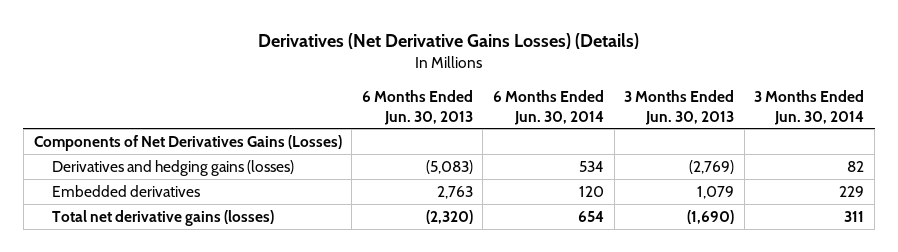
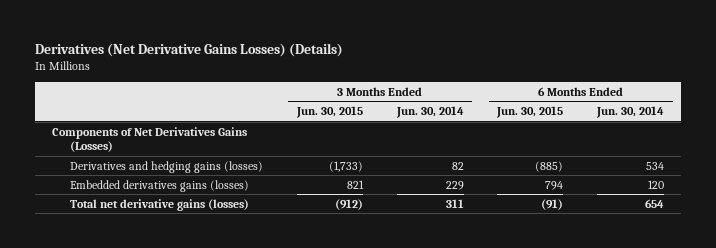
[361,89,473,125] 6 Months Ended Jun. 30, 2013 -> none
[624,89,735,125] 3 Months Ended Jun. 30, 2013 -> none
none -> [295,106,363,119] Jun. 30, 2015
none -> [496,106,564,119] Jun. 30, 2015
[52,184,201,197] Embedded derivatives -> [70,179,250,192] Embedded derivatives gains (losses)

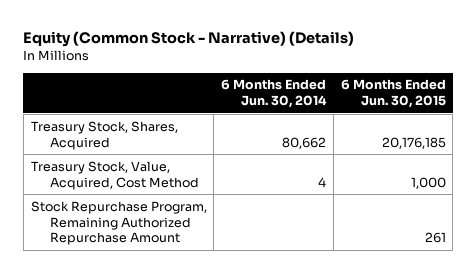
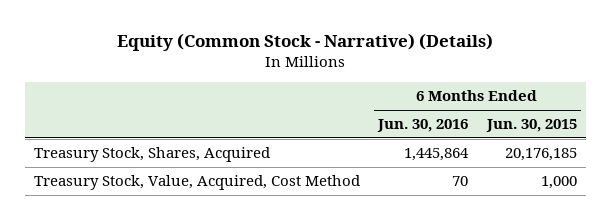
[221,79,328,109] 6 Months Ended Jun. 30, 2014 -> none
none -> [377,119,469,133] Jun. 30, 2016
[30,200,207,246] Stock Repurchase Program, Remaining Authorized Repurchase Amount -> none

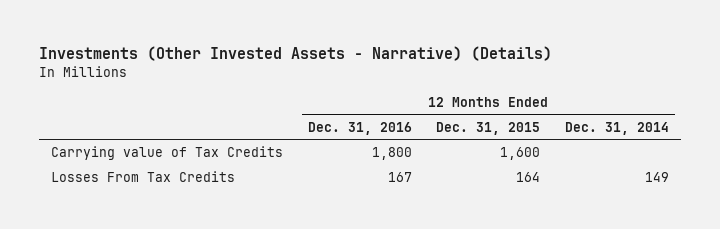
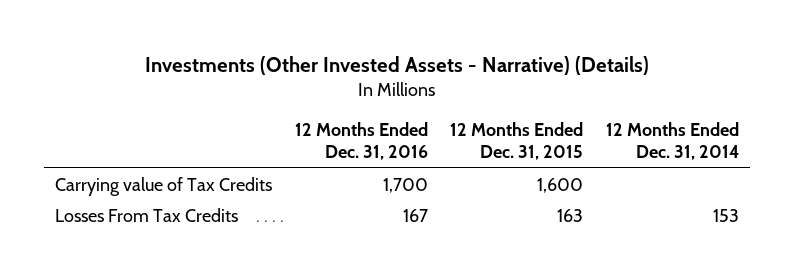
[371,147,412,161] 1,800 -> [382,177,428,193] 1,700
[516,172,541,183] 164 -> [557,208,584,222] 163
[644,172,669,183] 149 -> [713,208,740,222] 153

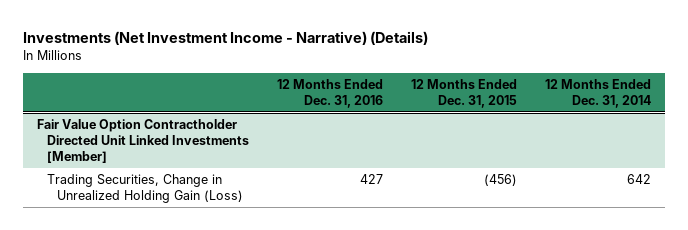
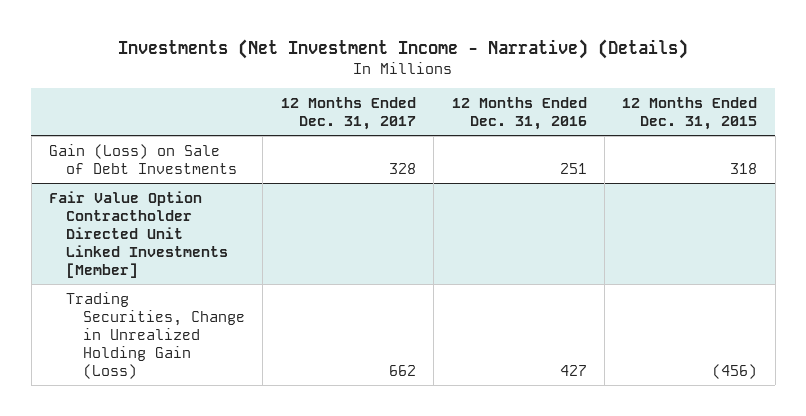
[544,79,651,108] 12 Months Ended Dec. 31, 2014 -> none
none -> [280,96,416,130] 12 Months Ended Dec. 31, 2017
none -> [49,143,238,174] Gain (Loss) on Sale of Debt Investments

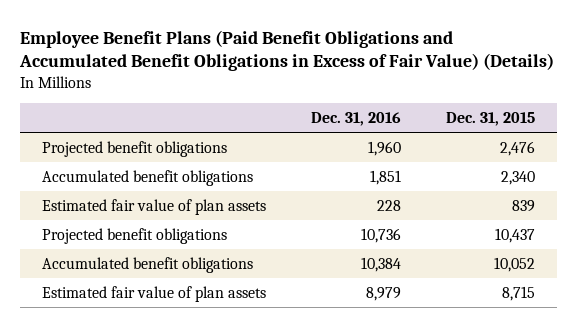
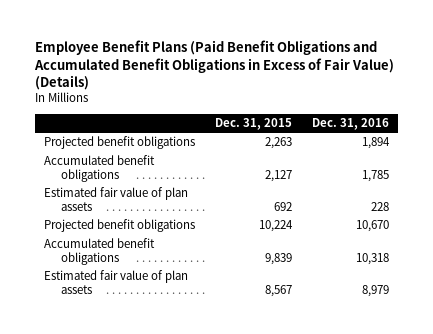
[368,140,402,156] 1,960 -> [361,137,390,150] 1,894
[499,140,535,156] 2,476 -> [265,137,293,150] 2,263
[370,169,402,185] 1,851 -> [361,169,389,182] 1,785
[500,170,535,185] 2,340 -> [265,169,293,182] 2,127
[511,199,535,212] 839 -> [274,201,293,211] 692
[361,227,402,243] 10,736 -> [355,220,389,233] 10,670
[494,227,535,243] 10,437 -> [259,220,294,233] 10,224
[361,256,402,272] 10,384 -> [355,252,389,265] 10,318
[493,256,535,272] 10,052 -> [265,252,293,265] 9,839
[501,285,535,301] 8,715 -> [265,284,293,297] 8,567

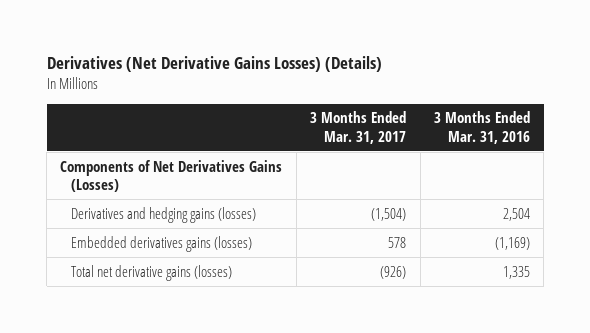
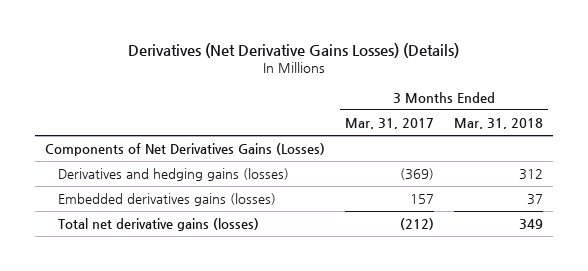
[433,111,530,144] 3 Months Ended Mar. 31, 2016 -> none
none -> [453,117,543,129] Mar. 31, 2018
[371,207,407,221] (1,504) -> [400,168,435,181] (369)
[388,236,407,248] 578 -> [410,194,435,205] 157
[380,265,407,279] (926) -> [400,218,435,231] (212)

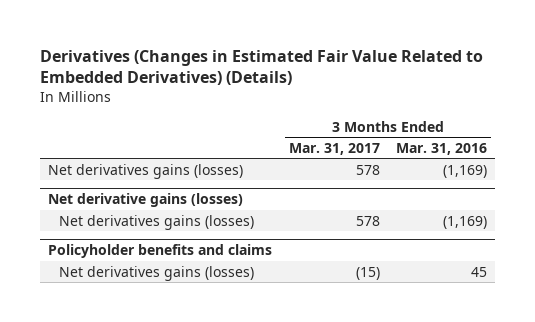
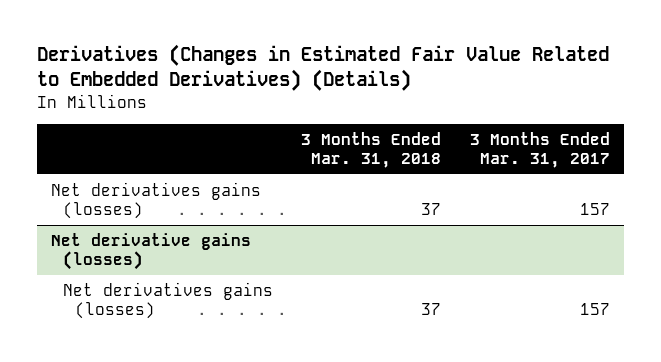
[396,142,488,155] Mar. 31, 2016 -> none
none -> [301,132,442,168] 3 Months Ended Mar. 31, 2018
[355,164,380,175] 578 -> [579,202,610,215] 157
[48,244,273,259] Policyholder benefits and claims -> none
[59,265,255,281] Net derivatives gains (losses) -> none
[355,215,380,226] 578 -> [579,302,610,315] 157

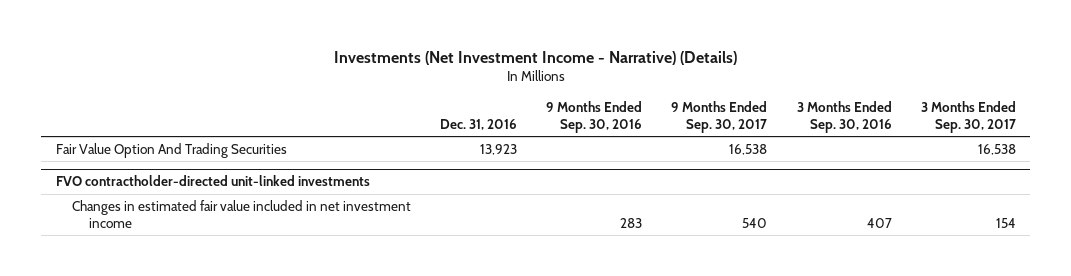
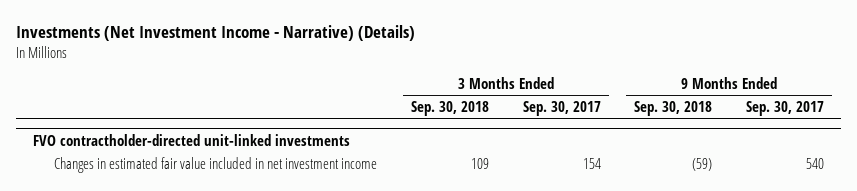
[440,118,518,130] Dec. 31, 2016 -> none
[546,100,643,133] 9 Months Ended Sep. 30, 2016 -> none
[796,100,892,133] 3 Months Ended Sep. 30, 2016 -> none
none -> [410,101,489,117] Sep. 30, 2018
none -> [634,101,713,117] Sep. 30, 2018
[55,142,287,158] Fair Value Option And Trading Securities -> none

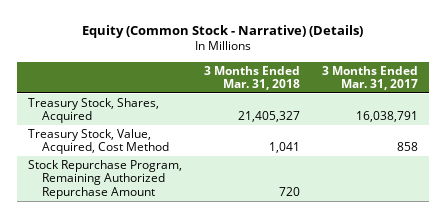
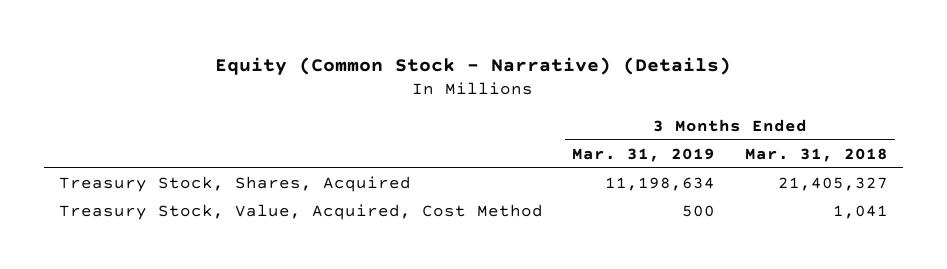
[321,65,418,91] 3 Months Ended Mar. 31, 2017 -> none
none -> [572,147,716,162] Mar. 31, 2019
[28,159,183,199] Stock Repurchase Program, Remaining Authorized Repurchase Amount -> none

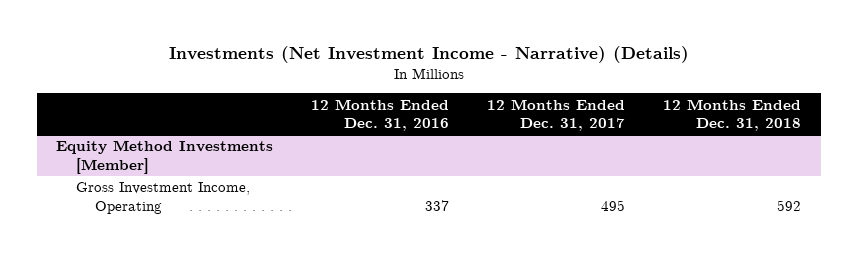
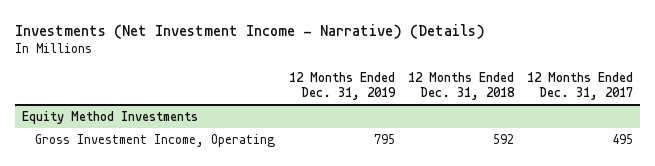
[311,98,450,131] 12 Months Ended Dec. 31, 2016 -> none
none -> [288,72,396,101] 12 Months Ended Dec. 31, 2019
[56,140,274,174] Equity Method Investments [Member] -> [21,110,198,124] Equity Method Investments

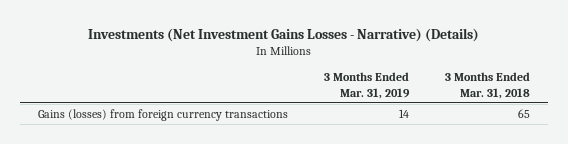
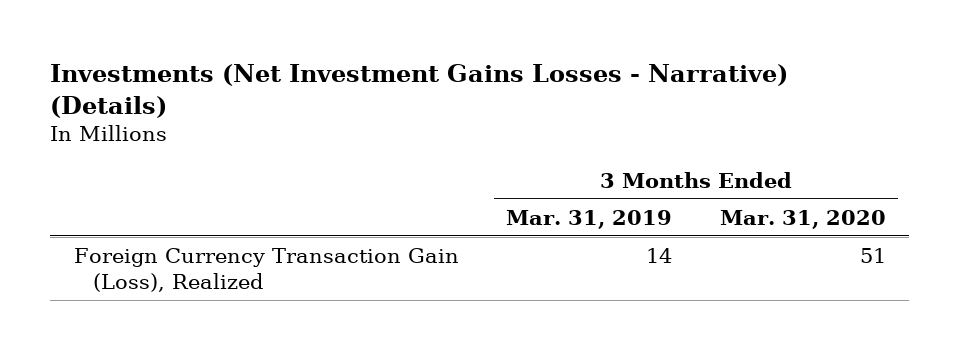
[444,72,530,99] 3 Months Ended Mar. 31, 2018 -> none
none -> [719,209,886,229] Mar. 31, 2020
[38,109,289,122] Gains (losses) from foreign currency transactions -> [73,247,459,292] Foreign Currency Transaction Gain (Loss), Realized

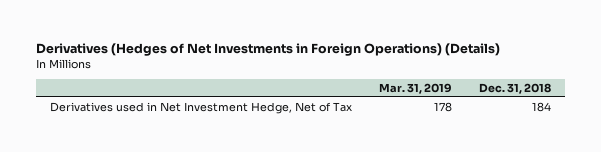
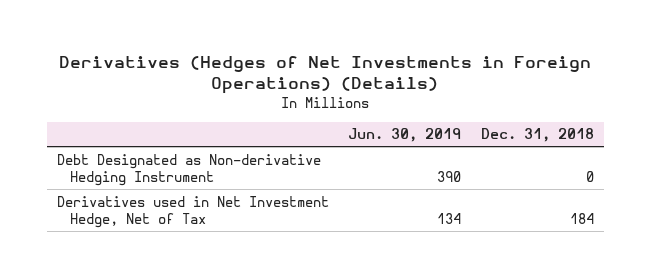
[379,82,453,94] Mar. 31, 2019 -> none
none -> [348,128,462,143] Jun. 30, 2019
none -> [56,153,321,187] Debt Designated as Non-derivative Hedging Instrument

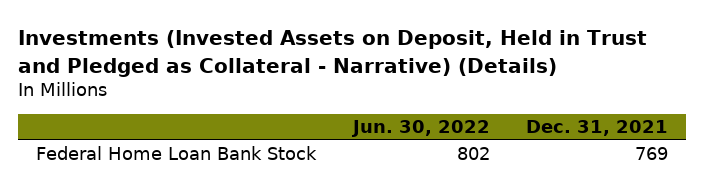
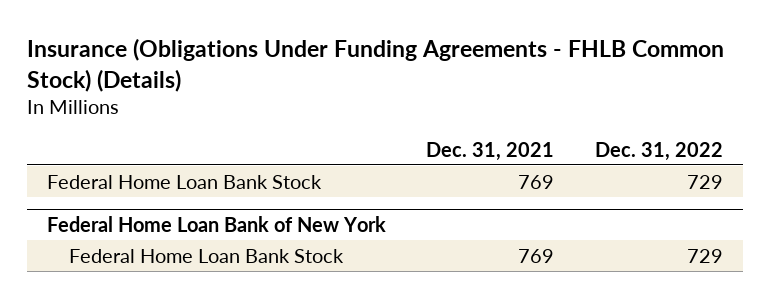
[18,30,648,77] Investments (Invested Assets on Deposit, Held in Trust and Pledged as Collateral - Narrative) (Details) -> [26,38,724,92] Insurance (Obligations Under Funding Agreements - FHLB Common Stock) (Details)
[350,120,490,138] Jun. 30, 2022 -> none
none -> [594,141,723,161] Dec. 31, 2022
none -> [46,216,386,233] Federal Home Loan Bank of New York
none -> [68,248,344,263] Federal Home Loan Bank Stock

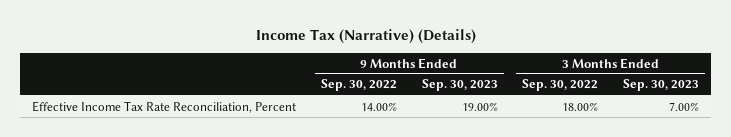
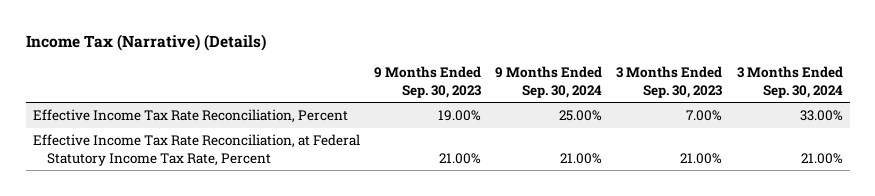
[320,79,397,92] Sep. 30, 2022 -> none
[522,79,599,92] Sep. 30, 2022 -> none
none -> [495,66,603,98] 9 Months Ended Sep. 30, 2024
none -> [736,66,843,98] 3 Months Ended Sep. 30, 2024
none -> [32,134,360,166] Effective Income Tax Rate Reconciliation, at Federal Statutory Income Tax Rate, Percent

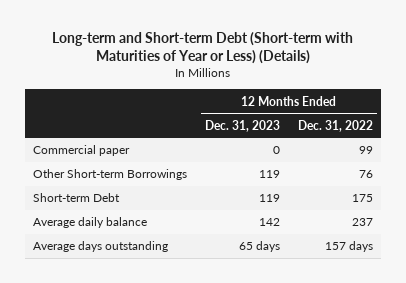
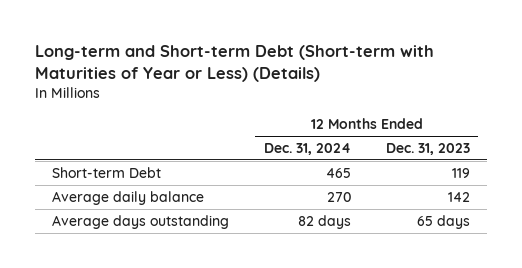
[297,119,373,132] Dec. 31, 2022 -> none
none -> [263,142,351,155] Dec. 31, 2024
[33,145,131,157] Commercial paper -> none
[33,169,188,181] Other Short-term Borrowings -> none

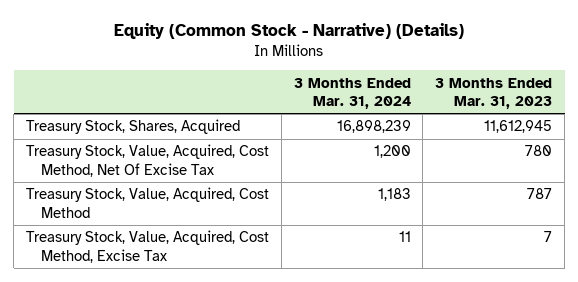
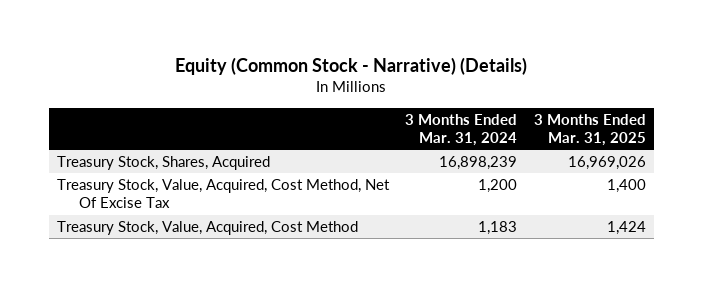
[435,77,553,109] 3 Months Ended Mar. 31, 2023 -> none
none -> [533,113,646,146] 3 Months Ended Mar. 31, 2025
[25,230,269,263] Treasury Stock, Value, Acquired, Cost Method, Excise Tax -> none

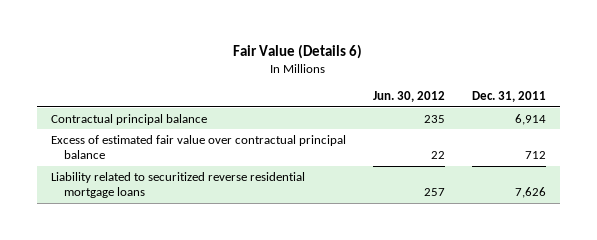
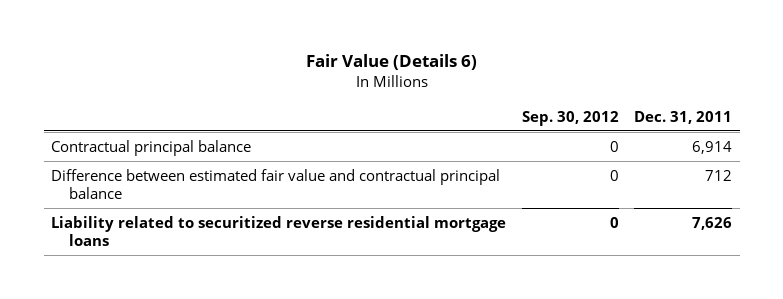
[372,91,445,103] Jun. 30, 2012 -> none
none -> [521,110,619,126] Sep. 30, 2012
[50,134,346,160] Excess of estimated fair value over contractual principal balance -> [51,168,501,199] Difference between estimated fair value and contractual principal balance

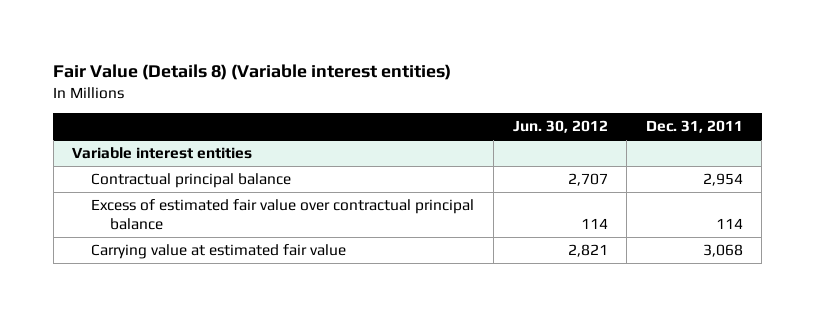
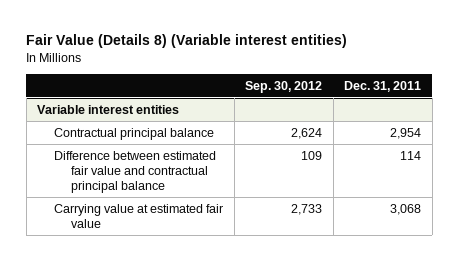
[512,120,608,134] Jun. 30, 2012 -> none
none -> [245,80,323,93] Sep. 30, 2012
[91,198,475,230] Excess of estimated fair value over contractual principal balance -> [54,150,217,193] Difference between estimated fair value and contractual principal balance

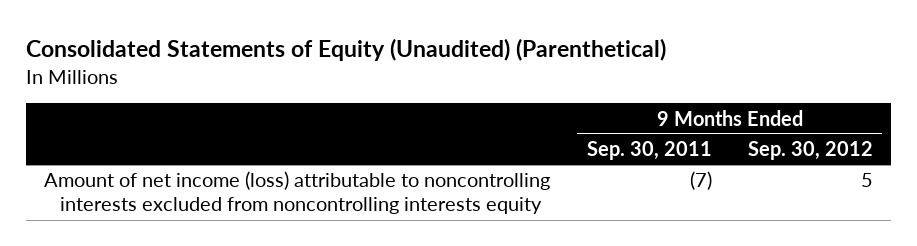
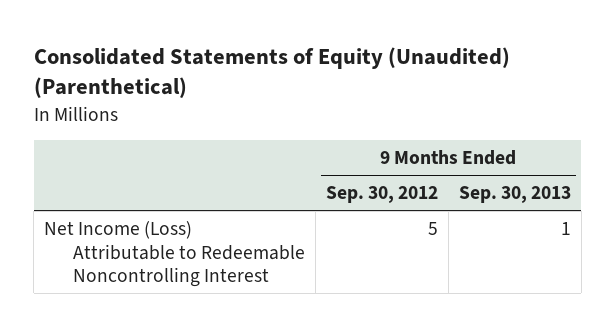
[586,141,712,161] Sep. 30, 2011 -> none
none -> [458,186,571,204] Sep. 30, 2013
[44,171,551,215] Amount of net income (loss) attributable to noncontrolling interests excluded from noncontrolling interests equity -> [44,220,305,288] Net Income (Loss) Attributable to Redeemable Noncontrolling Interest

